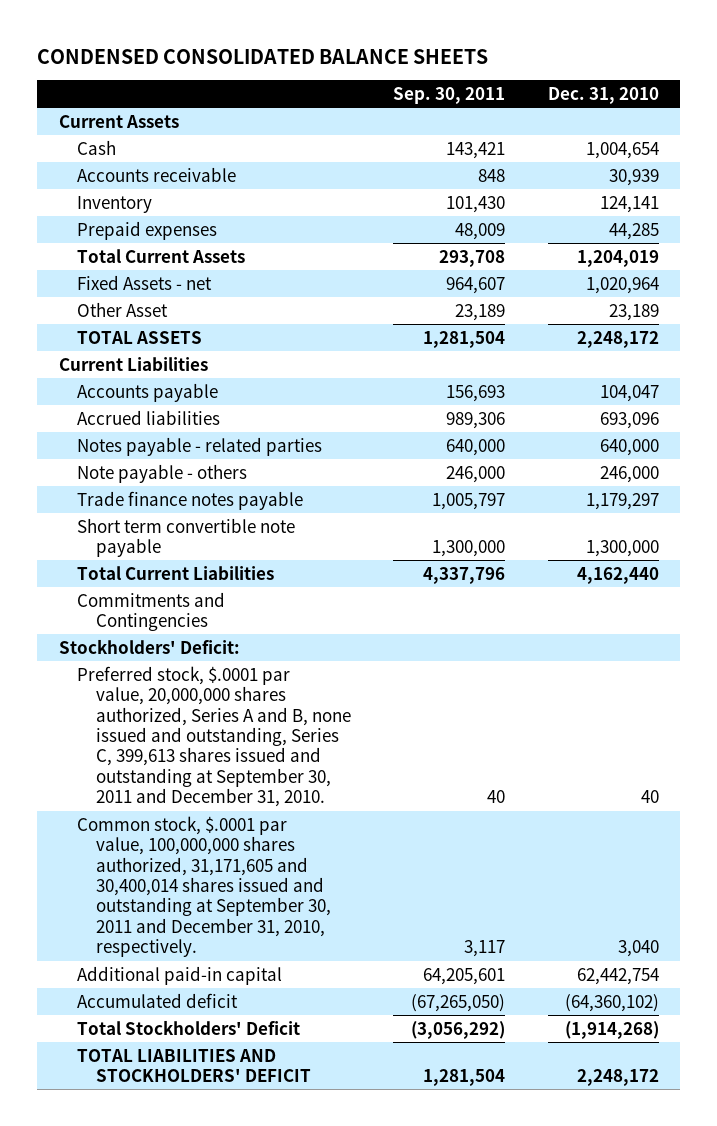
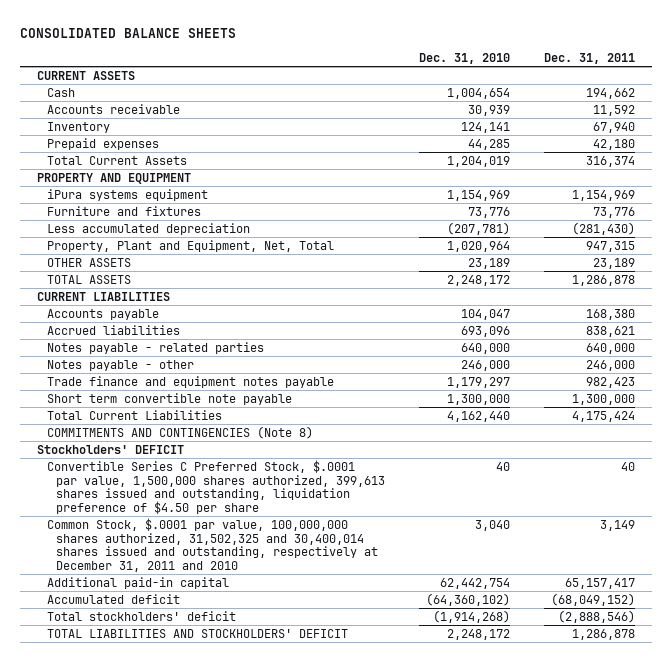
[37,48,489,64] CONDENSED CONSOLIDATED BALANCE SHEETS -> [20,27,237,38] CONSOLIDATED BALANCE SHEETS
[393,87,506,105] Sep. 30, 2011 -> none
none -> [543,53,635,65] Dec. 31, 2011
[58,114,179,128] Current Assets -> [37,70,136,80] CURRENT ASSETS
none -> [37,172,192,184] PROPERTY AND EQUIPMENT
none -> [46,188,208,201] iPura systems equipment
none -> [46,205,201,216] Furniture and fixtures
none -> [46,222,250,235] Less accumulated depreciation
[77,274,213,290] Fixed Assets - net -> [46,239,334,252] Property, Plant and Equipment, Net, Total
[77,301,169,317] Other Asset -> [46,257,131,267] OTHER ASSETS
[58,356,208,371] Current Liabilities -> [37,291,171,301] CURRENT LIABILITIES
[77,463,248,483] Note payable - others -> [46,359,194,371] Notes payable - other
[77,490,304,510] Trade finance notes payable -> [46,375,334,388] Trade finance and equipment notes payable
[77,591,226,632] Commitments and Contingencies -> [46,425,313,439] COMMITMENTS AND CONTINGENCIES (Note 8)
[58,638,240,654] Stockholders' Deficit: -> [37,444,185,454] Stockholders' DEFICIT
[77,665,351,808] Preferred stock, $.0001 par value, 20,000,000 shares authorized, Series A and B, none issued and outstanding, Series C, 399,613 shares issued and outstanding at September 30, 2011 and December 31, 2010. -> [46,459,385,515] Convertible Series C Preferred Stock, $.0001 par value, 1,500,000 shares authorized, 399,613 shares issued and outstanding, liquidation preference of $4.50 per share
[77,815,331,958] Common stock, $.0001 par value, 100,000,000 shares authorized, 31,171,605 and 30,400,014 shares issued and outstanding at September 30, 2011 and December 31, 2010, respectively. -> [46,517,378,573] Common Stock, $.0001 par value, 100,000,000 shares authorized, 31,502,325 and 30,400,014 shares issued and outstanding, respectively at December 31, 2011 and 2010
[77,1019,301,1035] Total Stockholders' Deficit -> [46,610,236,621] Total stockholders' deficit

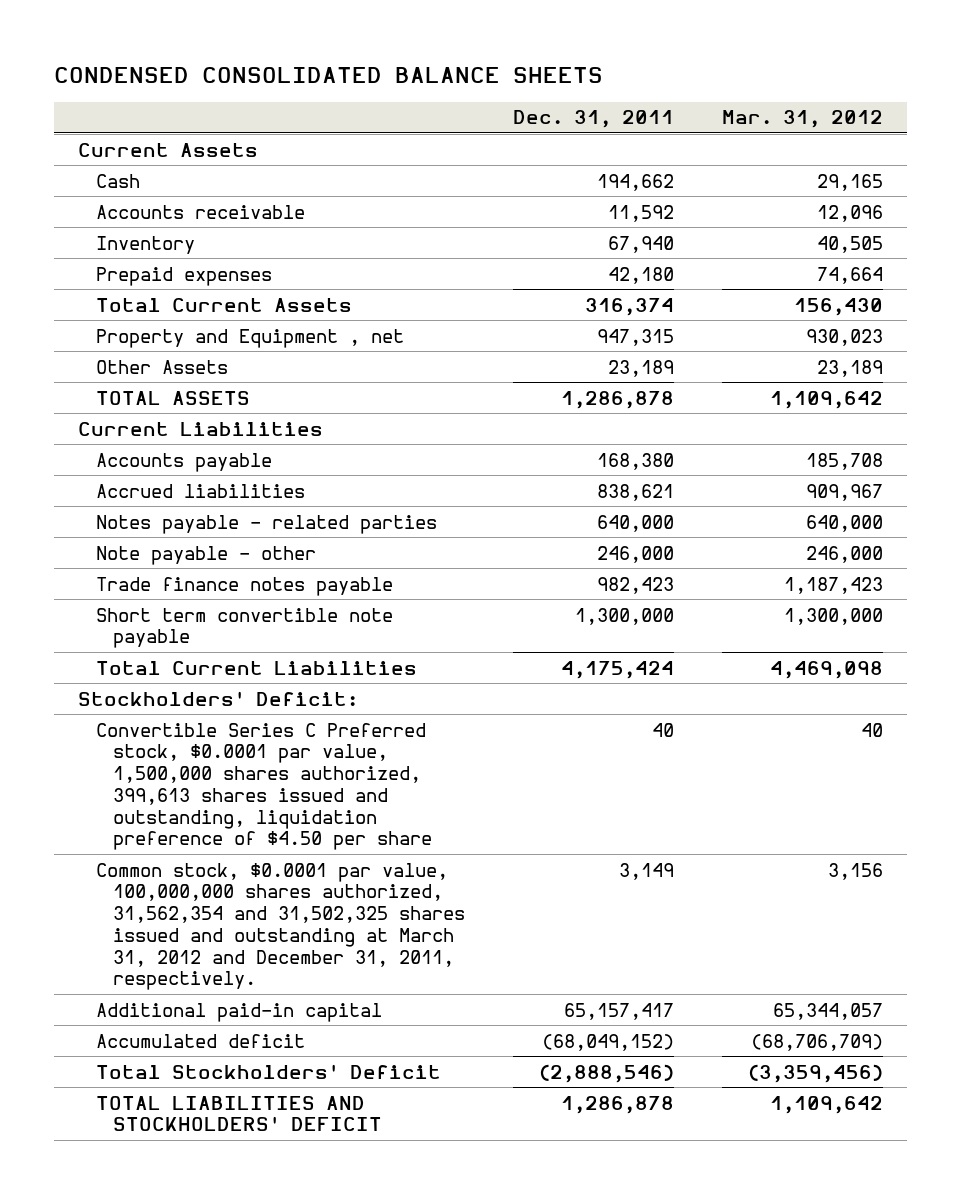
[20,27,237,38] CONSOLIDATED BALANCE SHEETS -> [54,67,604,84] CONDENSED CONSOLIDATED BALANCE SHEETS
[418,53,510,65] Dec. 31, 2010 -> none
none -> [721,110,883,129] Mar. 31, 2012
[37,70,136,80] CURRENT ASSETS -> [78,142,259,157] Current Assets
[37,172,192,184] PROPERTY AND EQUIPMENT -> none
[46,188,208,201] iPura systems equipment -> none
[46,205,201,216] Furniture and fixtures -> none
[46,222,250,235] Less accumulated depreciation -> none
[46,239,334,252] Property, Plant and Equipment, Net, Total -> [95,328,404,348] Property and Equipment , net
[46,257,131,267] OTHER ASSETS -> [95,359,228,374] Other Assets
[37,291,171,301] CURRENT LIABILITIES -> [78,421,324,436] Current Liabilities
[46,359,194,371] Notes payable - other -> [95,545,316,565] Note payable - other
[46,375,334,388] Trade finance and equipment notes payable -> [95,576,393,596] Trade finance notes payable
[46,425,313,439] COMMITMENTS AND CONTINGENCIES (Note 8) -> none
[37,444,185,454] Stockholders' DEFICIT -> [78,690,359,706] Stockholders' Deficit:
[46,459,385,515] Convertible Series C Preferred Stock, $.0001 par value, 1,500,000 shares authorized, 399,613 shares issued and outstanding, liquidation preference of $4.50 per share -> [95,722,432,851] Convertible Series C Preferred stock, $0.0001 par value, 1,500,000 shares authorized, 399,613 shares issued and outstanding, liquidation preference of $4.50 per share
[46,517,378,573] Common Stock, $.0001 par value, 100,000,000 shares authorized, 31,502,325 and 30,400,014 shares issued and outstanding, respectively at December 31, 2011 and 2010 -> [95,862,465,991] Common stock, $0.0001 par value, 100,000,000 shares authorized, 31,562,354 and 31,502,325 shares issued and outstanding at March 31, 2012 and December 31, 2011, respectively.
[46,610,236,621] Total stockholders' deficit -> [95,1063,441,1079] Total Stockholders' Deficit

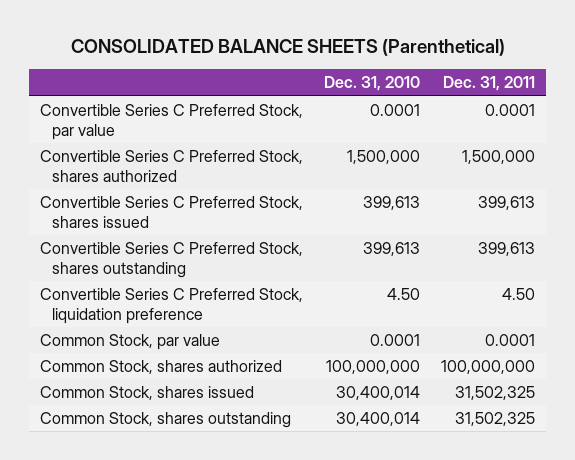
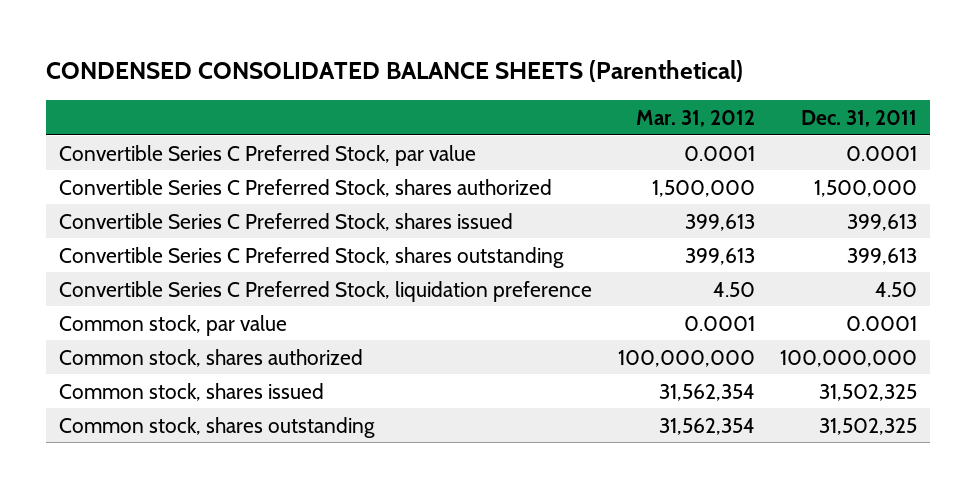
[70,39,505,57] CONSOLIDATED BALANCE SHEETS (Parenthetical) -> [46,60,744,83] CONDENSED CONSOLIDATED BALANCE SHEETS (Parenthetical)
[324,76,421,92] Dec. 31, 2010 -> none
none -> [635,109,755,127] Mar. 31, 2012
[39,333,220,350] Common Stock, par value -> [59,314,288,336] Common stock, par value
[39,359,282,374] Common Stock, shares authorized -> [59,348,364,367] Common stock, shares authorized
[39,385,254,400] Common Stock, shares issued -> [59,382,325,401] Common stock, shares issued
[39,411,291,428] Common Stock, shares outstanding -> [59,416,376,438] Common stock, shares outstanding

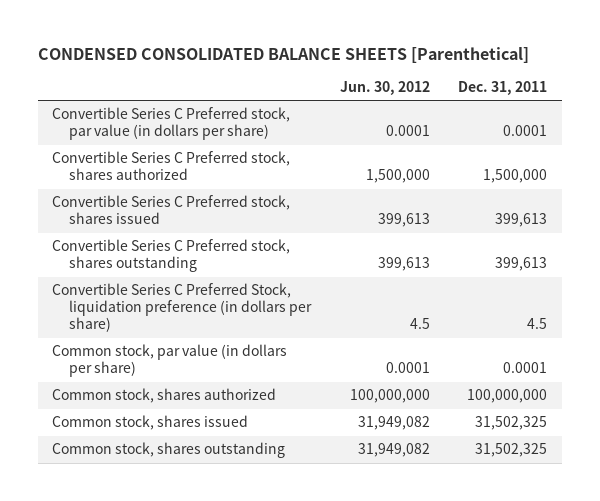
[46,60,744,83] CONDENSED CONSOLIDATED BALANCE SHEETS (Parenthetical) -> [37,46,529,63] CONDENSED CONSOLIDATED BALANCE SHEETS [Parenthetical]
[635,109,755,127] Mar. 31, 2012 -> none
none -> [339,80,430,95] Jun. 30, 2012
[59,144,477,166] Convertible Series C Preferred Stock, par value -> [52,107,291,141] Convertible Series C Preferred stock, par value (in dollars per share)
[59,178,553,197] Convertible Series C Preferred Stock, shares authorized -> [52,151,291,181] Convertible Series C Preferred stock, shares authorized
[59,212,514,231] Convertible Series C Preferred Stock, shares issued -> [52,195,291,225] Convertible Series C Preferred stock, shares issued
[59,246,565,268] Convertible Series C Preferred Stock, shares outstanding -> [52,239,291,273] Convertible Series C Preferred stock, shares outstanding
[59,280,593,302] Convertible Series C Preferred Stock, liquidation preference -> [52,283,312,333] Convertible Series C Preferred Stock, liquidation preference (in dollars per share)
[875,281,918,297] 4.50 -> [527,318,548,330] 4.5
[59,314,288,336] Common stock, par value -> [52,344,288,378] Common stock, par value (in dollars per share)

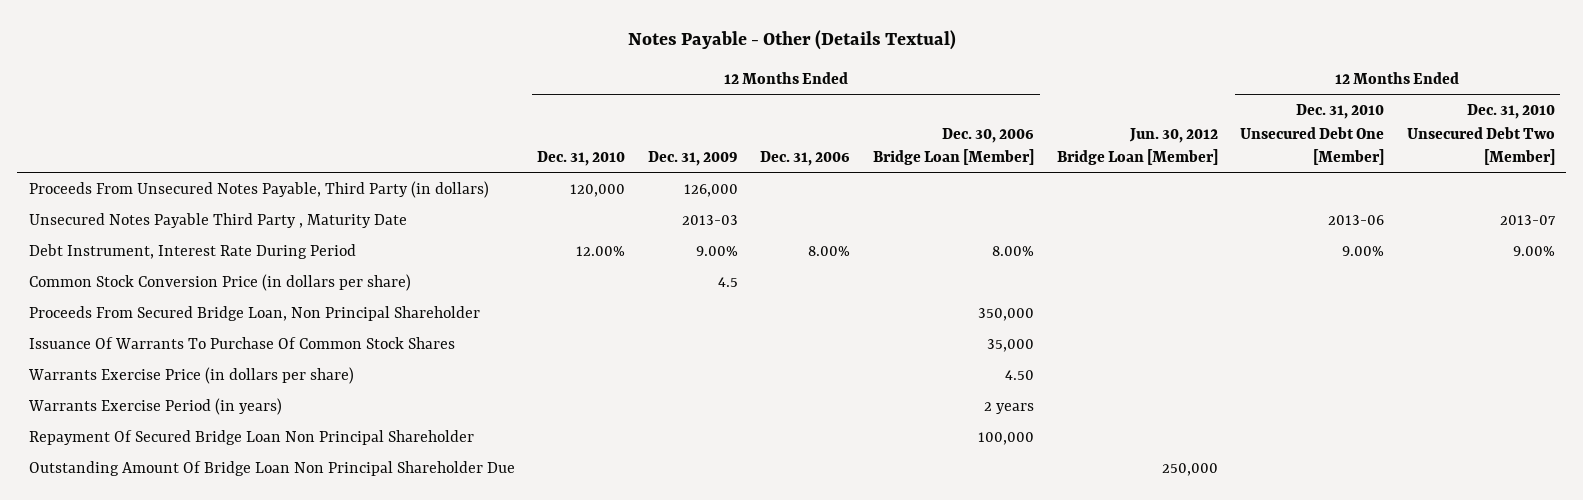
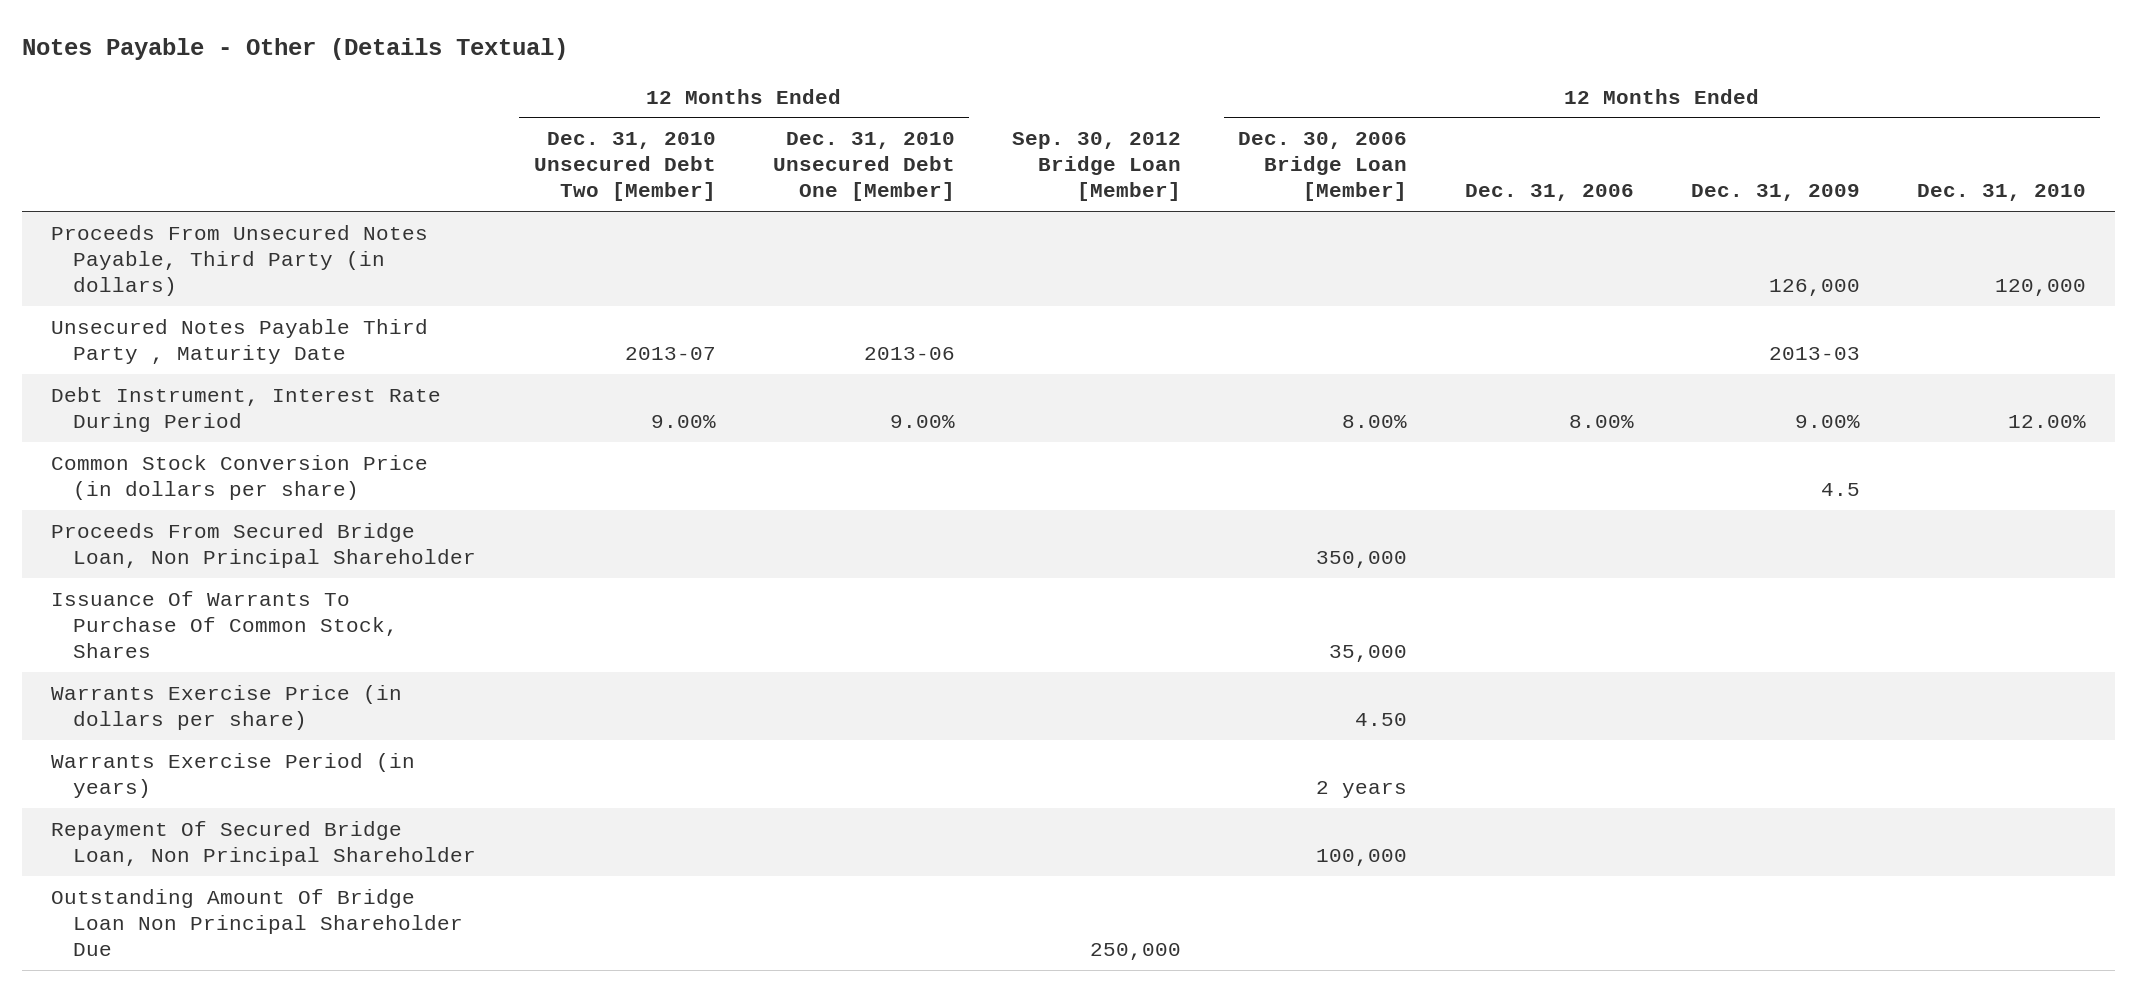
[1056,127,1218,165] Jun. 30, 2012 Bridge Loan [Member] -> none
none -> [1012,132,1182,202] Sep. 30, 2012 Bridge Loan [Member]
[28,336,455,349] Issuance Of Warrants To Purchase Of Common Stock Shares -> [50,590,399,658] Issuance Of Warrants To Purchase Of Common Stock, Shares
[28,429,474,445] Repayment Of Secured Bridge Loan Non Principal Shareholder -> [50,820,477,866] Repayment Of Secured Bridge Loan, Non Principal Shareholder

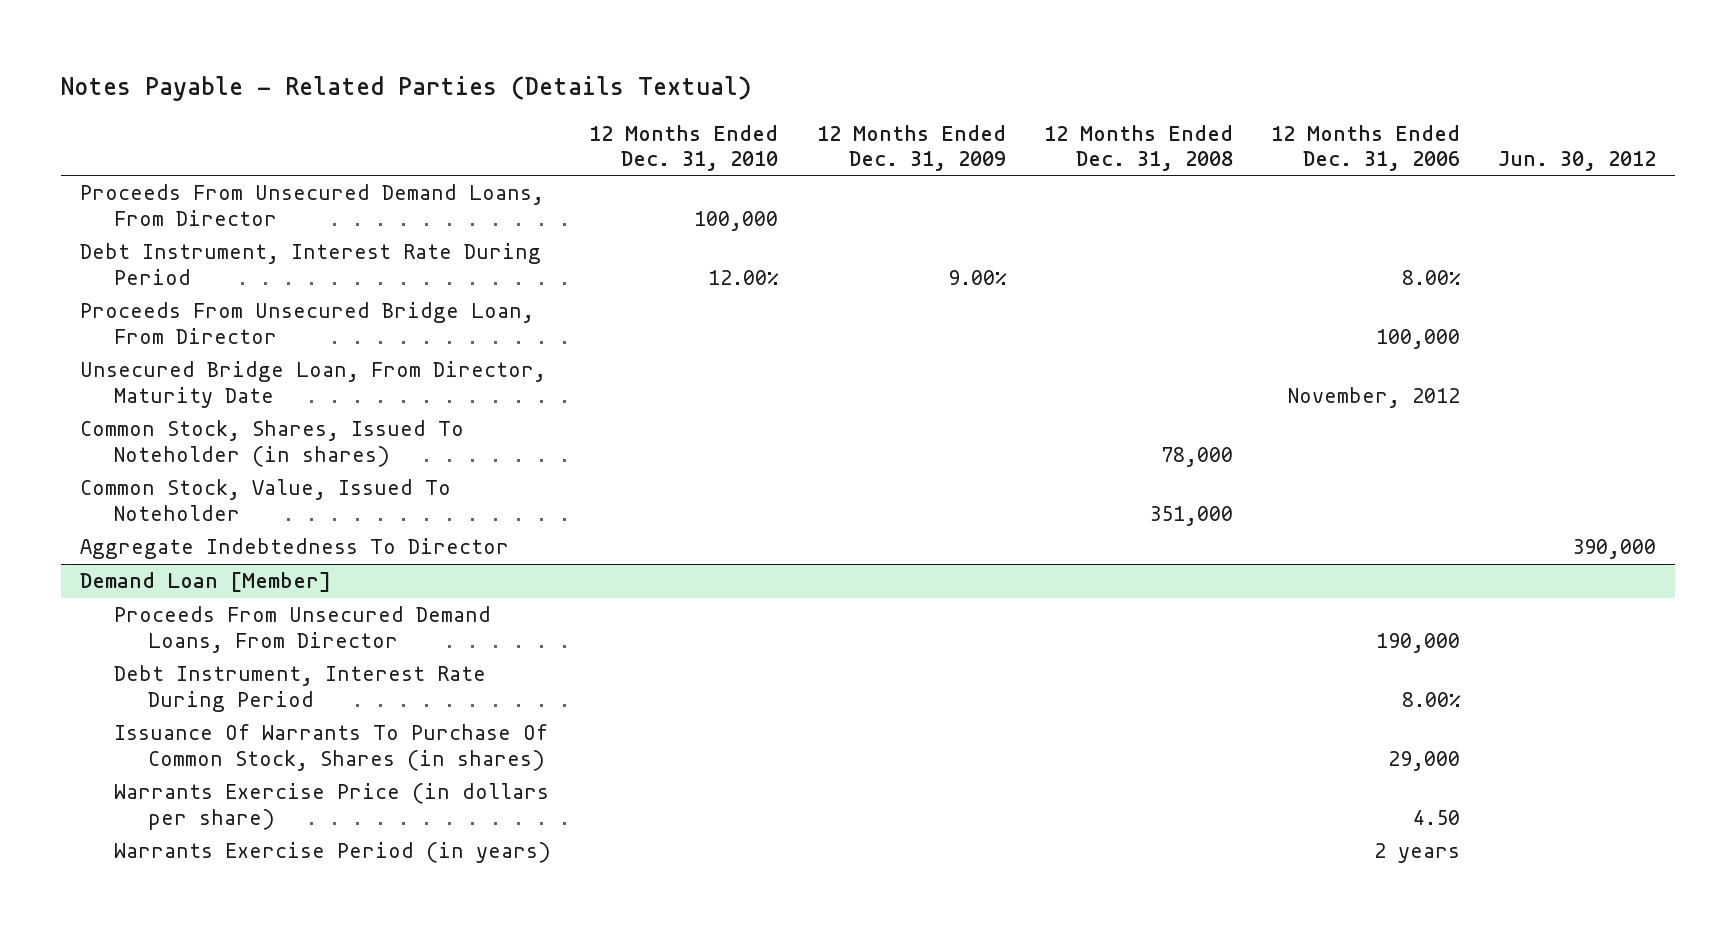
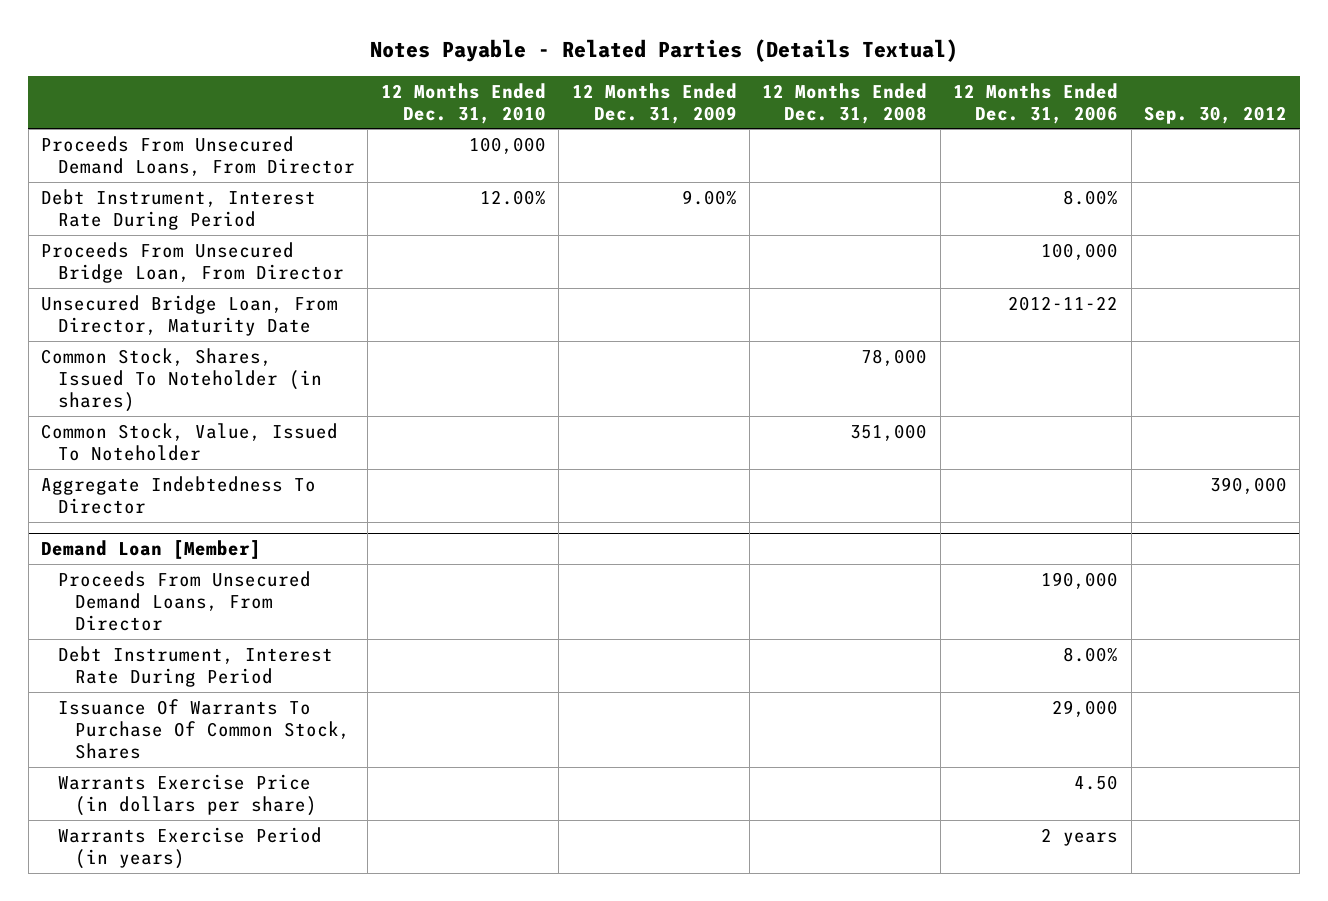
[1498,150,1657,171] Jun. 30, 2012 -> none
none -> [1144,105,1288,124] Sep. 30, 2012
[1288,386,1461,408] November, 2012 -> [1008,295,1119,311] 2012-11-22
[114,724,549,771] Issuance Of Warrants To Purchase Of Common Stock, Shares (in shares) -> [57,698,350,759] Issuance Of Warrants To Purchase Of Common Stock, Shares

